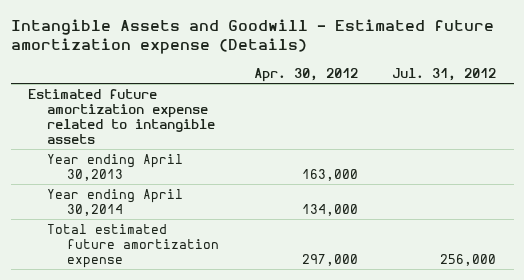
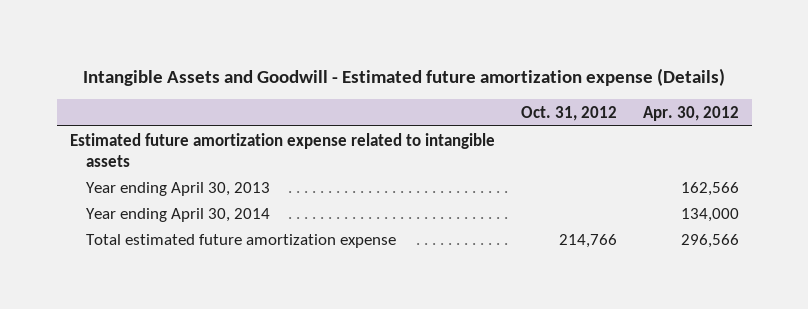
[392,67,497,81] Jul. 31, 2012 -> none
none -> [520,105,617,121] Oct. 31, 2012
[47,153,184,181] Year ending April 30,2013 -> [86,181,271,196] Year ending April 30, 2013
[301,168,358,181] 163,000 -> [680,181,739,196] 162,566
[47,188,184,216] Year ending April 30,2014 -> [86,207,271,222] Year ending April 30, 2014
[301,254,358,267] 297,000 -> [680,233,739,248] 296,566

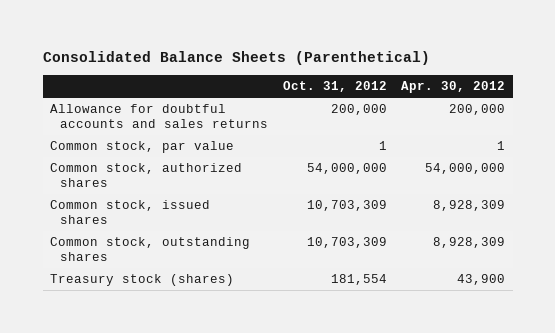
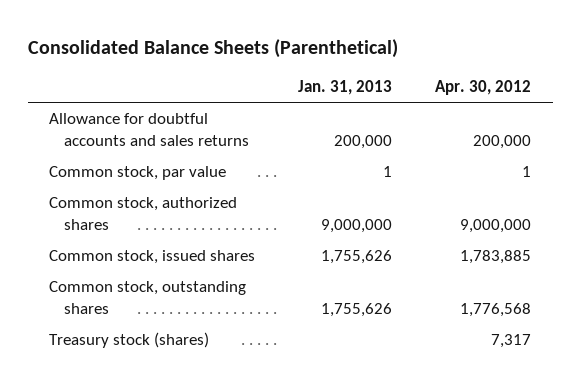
[282,81,387,93] Oct. 31, 2012 -> none
none -> [298,80,393,96] Jan. 31, 2013
[425,163,506,175] 54,000,000 -> [460,218,532,233] 9,000,000
[433,200,506,212] 8,928,309 -> [460,250,532,265] 1,783,885
[433,237,506,249] 8,928,309 -> [460,302,532,317] 1,776,568
[457,274,506,286] 43,900 -> [491,334,532,349] 7,317

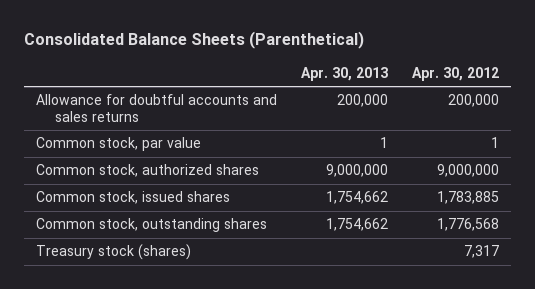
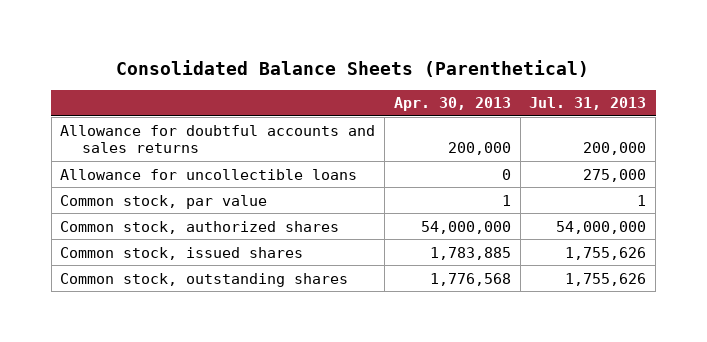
[412,66,500,81] Apr. 30, 2012 -> none
none -> [529,97,647,111] Jul. 31, 2013
none -> [60,168,358,180] Allowance for uncollectible loans
[35,244,191,261] Treasury stock (shares) -> none
[326,164,389,178] 9,000,000 -> [420,220,511,234] 54,000,000
[326,191,389,205] 1,754,662 -> [429,246,511,260] 1,783,885
[326,218,389,232] 1,754,662 -> [429,272,511,286] 1,776,568

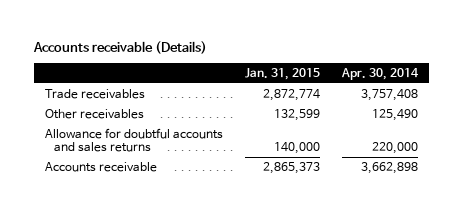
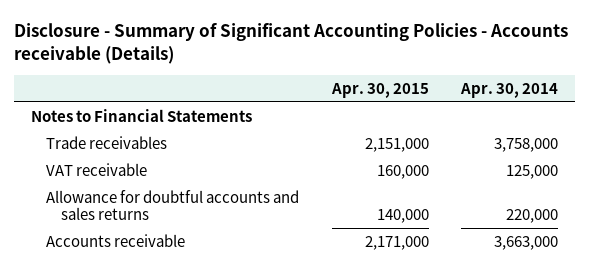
[32,40,207,54] Accounts receivable (Details) -> [14,23,569,65] Disclosure - Summary of Significant Accounting Policies - Accounts receivable (Details)
[244,67,320,80] Jan. 31, 2015 -> none
none -> [330,82,429,98] Apr. 30, 2015
[44,108,144,119] Other receivables -> none
none -> [30,108,252,122] Notes to Financial Statements
[360,88,418,101] 3,757,408 -> [494,137,559,152] 3,758,000
none -> [45,162,147,176] VAT receivable
[360,161,418,174] 3,662,898 -> [494,235,559,250] 3,663,000

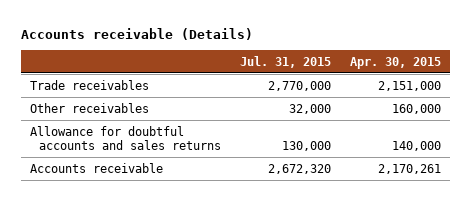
[14,23,569,65] Disclosure - Summary of Significant Accounting Policies - Accounts receivable (Details) -> [21,27,254,40] Accounts receivable (Details)
[460,82,559,98] Apr. 30, 2014 -> none
none -> [239,55,331,68] Jul. 31, 2015
[30,108,252,122] Notes to Financial Statements -> none
[45,162,147,176] VAT receivable -> [30,102,150,113] Other receivables
[364,235,429,250] 2,171,000 -> [377,163,441,174] 2,170,261

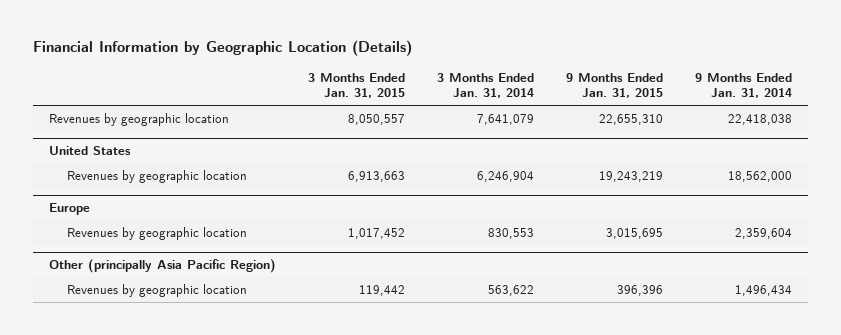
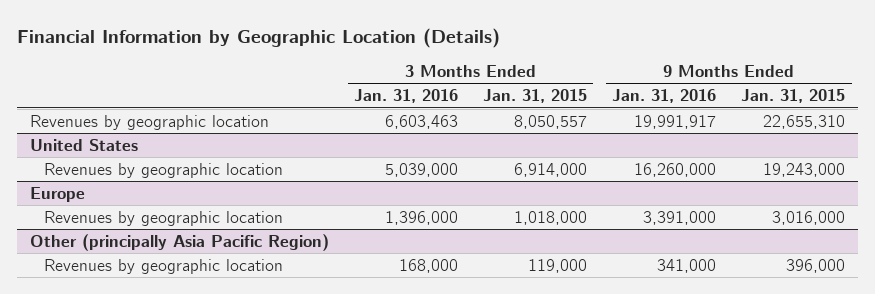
[436,72,534,99] 3 Months Ended Jan. 31, 2014 -> none
[694,72,792,99] 9 Months Ended Jan. 31, 2014 -> none
none -> [354,89,459,104] Jan. 31, 2016
none -> [612,89,717,104] Jan. 31, 2016
[347,170,405,182] 6,913,663 -> [514,162,588,177] 6,914,000
[598,170,663,182] 19,243,219 -> [763,162,846,177] 19,243,000
[347,227,405,239] 1,017,452 -> [514,210,588,225] 1,018,000
[605,227,663,239] 3,015,695 -> [772,210,846,225] 3,016,000
[358,284,405,296] 119,442 -> [528,258,588,273] 119,000
[616,284,663,296] 396,396 -> [786,258,846,273] 396,000

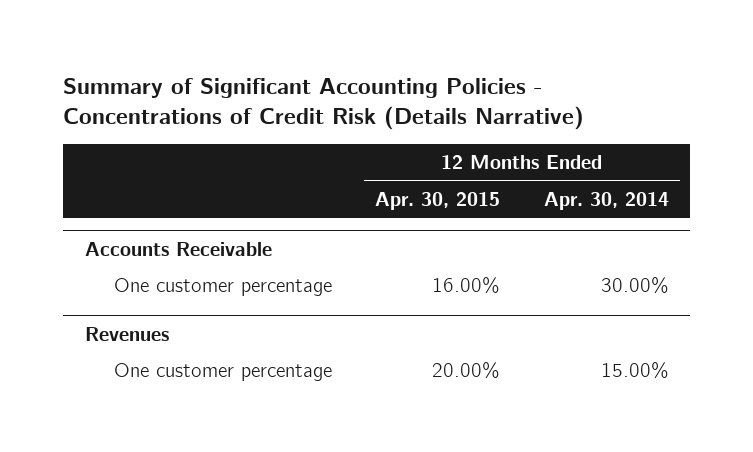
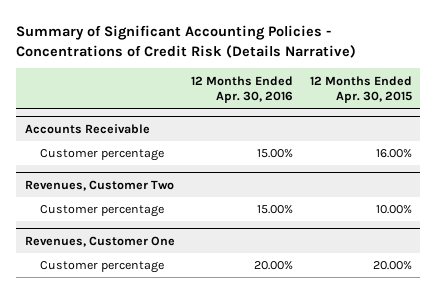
[543,192,669,211] Apr. 30, 2014 -> none
none -> [191,75,294,104] 12 Months Ended Apr. 30, 2016
[84,326,169,341] Revenues -> none
[113,278,332,297] One customer percentage -> [39,149,164,162] Customer percentage
none -> [24,179,174,191] Revenues, Customer Two
[113,363,332,382] One customer percentage -> [39,205,164,218] Customer percentage
[432,362,501,380] 20.00% -> [375,205,412,215] 10.00%
none -> [24,235,175,247] Revenues, Customer One
none -> [39,261,164,274] Customer percentage

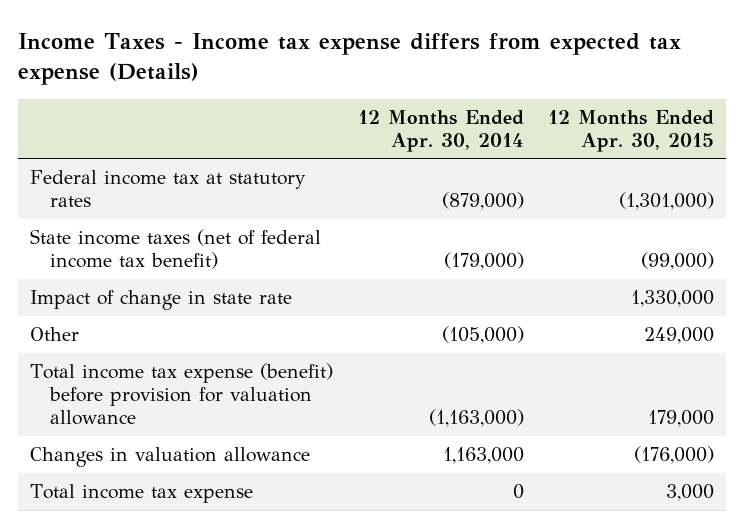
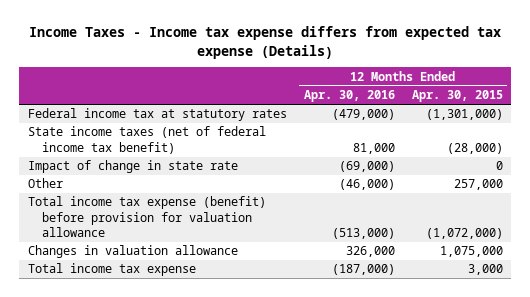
[357,109,524,152] 12 Months Ended Apr. 30, 2014 -> none
none -> [303,90,395,103] Apr. 30, 2016
[640,252,714,271] (99,000) -> [446,142,503,154] (28,000)
[630,290,714,308] 1,330,000 -> [495,161,503,171] 0
[643,327,714,345] 249,000 -> [453,179,503,191] 257,000
[647,410,714,428] 179,000 -> [425,227,503,239] (1,072,000)
[633,446,714,465] (176,000) -> [439,246,503,258] 1,075,000

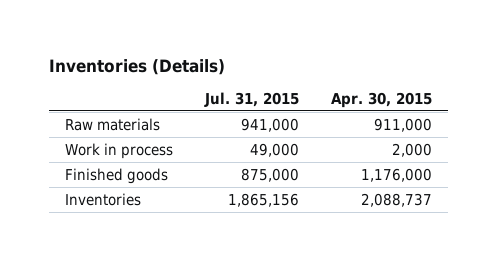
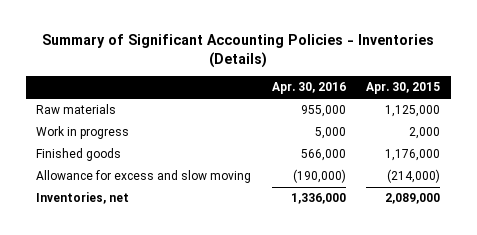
[49,58,226,75] Inventories (Details) -> [42,33,435,68] Summary of Significant Accounting Policies - Inventories (Details)
[203,91,299,107] Jul. 31, 2015 -> none
none -> [271,82,346,95] Apr. 30, 2016
[373,117,432,132] 911,000 -> [385,105,441,118] 1,125,000
[64,142,173,159] Work in process -> [36,126,130,140] Work in progress
none -> [36,170,252,184] Allowance for excess and slow moving
[64,192,141,206] Inventories -> [36,192,130,205] Inventories, net
[360,192,432,207] 2,088,737 -> [385,193,441,205] 2,089,000

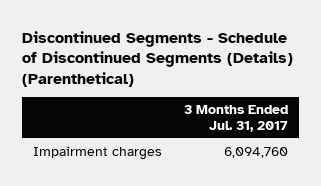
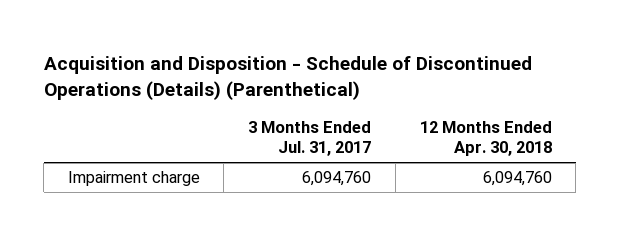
[22,30,294,88] Discontinued Segments - Schedule of Discontinued Segments (Details) (Parenthetical) -> [43,55,532,100] Acquisition and Disposition - Schedule of Discontinued Operations (Details) (Parenthetical)
none -> [419,120,552,157] 12 Months Ended Apr. 30, 2018
[32,145,162,160] Impairment charges -> [67,171,200,187] Impairment charge

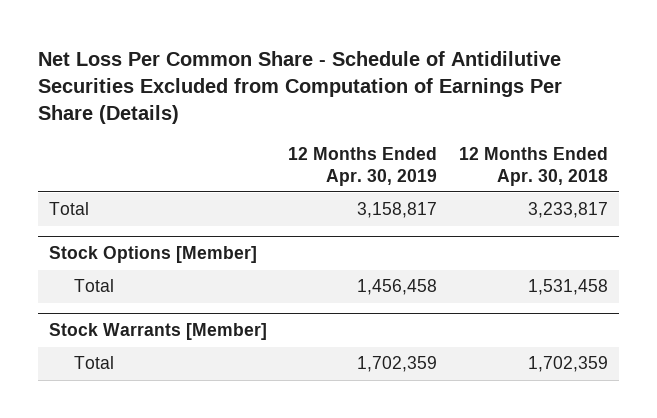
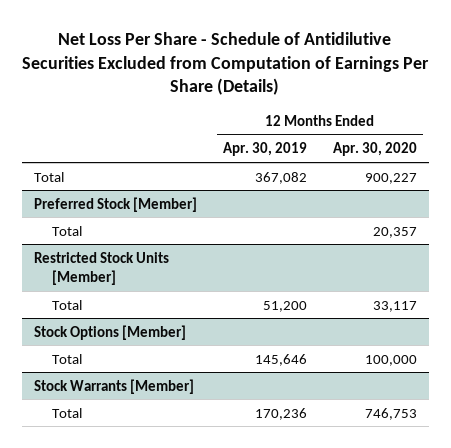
[38,50,563,124] Net Loss Per Common Share - Schedule of Antidilutive Securities Excluded from Computation of Earnings Per Share (Details) -> [22,32,430,96] Net Loss Per Share - Schedule of Antidilutive Securities Excluded from Computation of Earnings Per Share (Details)
[458,146,608,186] 12 Months Ended Apr. 30, 2018 -> none
none -> [332,142,417,157] Apr. 30, 2020
[357,202,438,219] 3,158,817 -> [254,171,307,184] 367,082
none -> [34,196,198,212] Preferred Stock [Member]
none -> [52,225,83,236] Total
none -> [34,251,170,286] Restricted Stock Units [Member]
none -> [52,299,83,310] Total
[357,279,438,296] 1,456,458 -> [254,353,307,366] 145,646
[357,356,438,373] 1,702,359 -> [254,407,307,420] 170,236

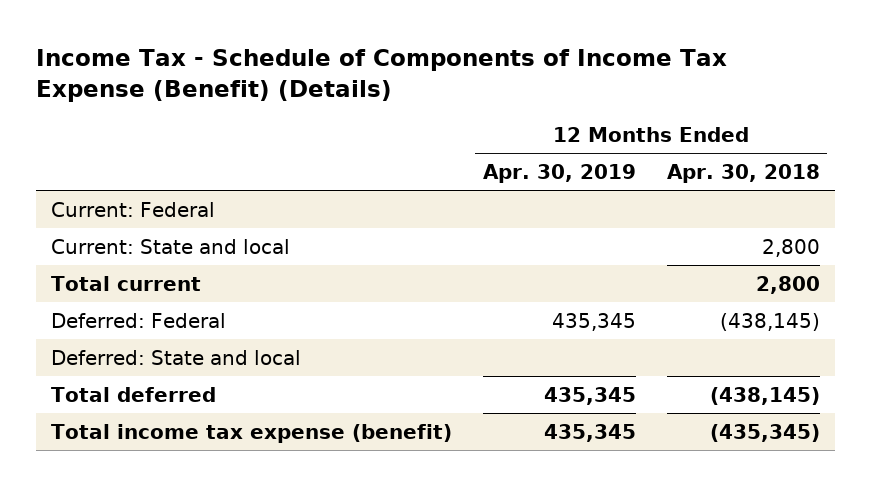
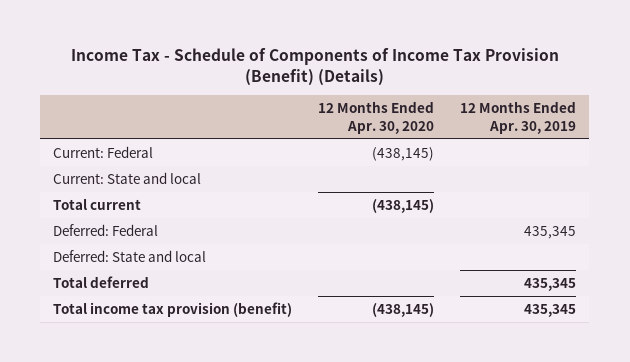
[35,49,727,103] Income Tax - Schedule of Components of Income Tax Expense (Benefit) (Details) -> [70,48,559,86] Income Tax - Schedule of Components of Income Tax Provision (Benefit) (Details)
[666,164,820,184] Apr. 30, 2018 -> none
none -> [318,101,435,134] 12 Months Ended Apr. 30, 2020
[51,423,453,443] Total income tax expense (benefit) -> [53,302,293,318] Total income tax provision (benefit)

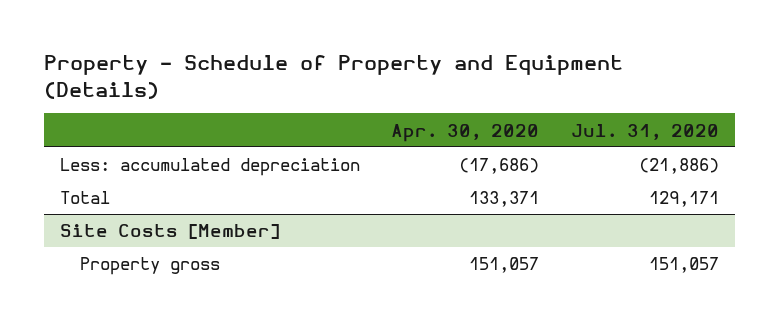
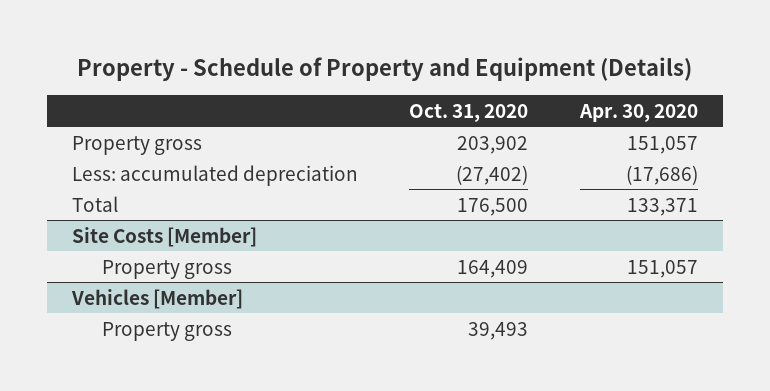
[571,123,720,140] Jul. 31, 2020 -> none
none -> [409,103,529,122] Oct. 31, 2020
none -> [72,135,203,155] Property gross
none -> [71,288,244,309] Vehicles [Member]
none -> [101,321,232,341] Property gross

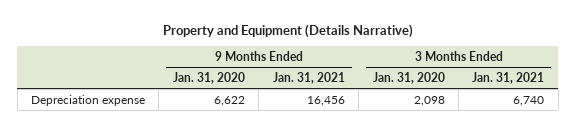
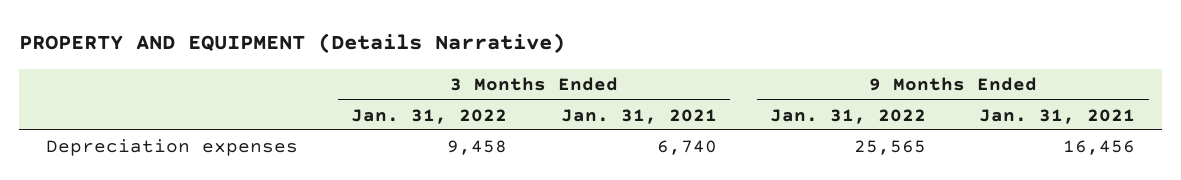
[162,23,413,38] Property and Equipment (Details Narrative) -> [19,33,566,54] PROPERTY AND EQUIPMENT (Details Narrative)
[172,71,245,84] Jan. 31, 2020 -> none
[372,71,445,84] Jan. 31, 2020 -> none
none -> [351,108,508,124] Jan. 31, 2022
none -> [770,108,927,124] Jan. 31, 2022
[31,94,146,106] Depreciation expense -> [45,139,298,157] Depreciation expenses

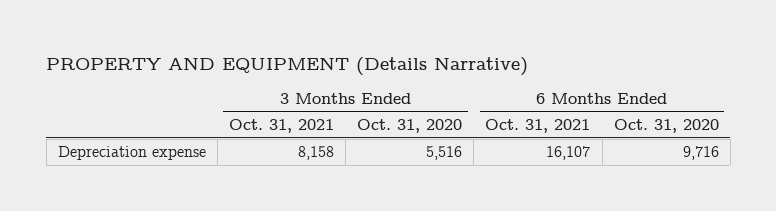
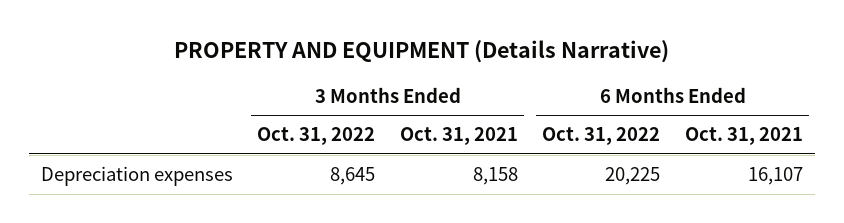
[357,118,463,133] Oct. 31, 2020 -> none
[613,118,719,133] Oct. 31, 2020 -> none
none -> [257,127,376,146] Oct. 31, 2022
none -> [542,127,661,146] Oct. 31, 2022
[57,146,206,161] Depreciation expense -> [40,166,233,187] Depreciation expenses

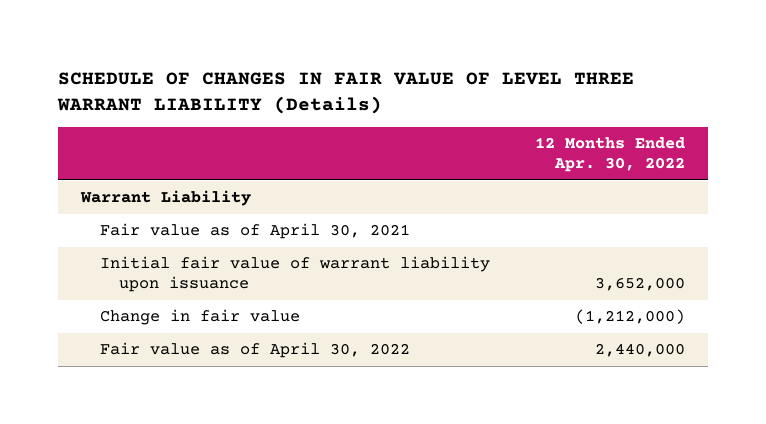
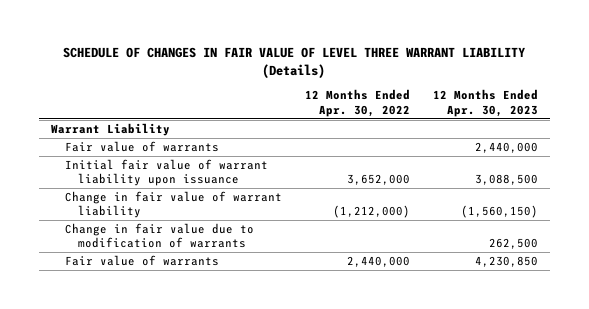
none -> [432,89,538,117] 12 Months Ended Apr. 30, 2023
[99,223,410,240] Fair value as of April 30, 2021 -> [64,141,219,153] Fair value of warrants
[99,309,300,326] Change in fair value -> [64,191,282,219] Change in fair value of warrant liability
none -> [64,223,254,249] Change in fair value due to modification of warrants
[99,342,410,359] Fair value as of April 30, 2022 -> [64,255,219,267] Fair value of warrants

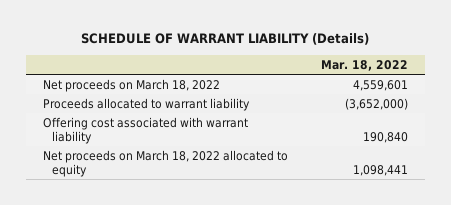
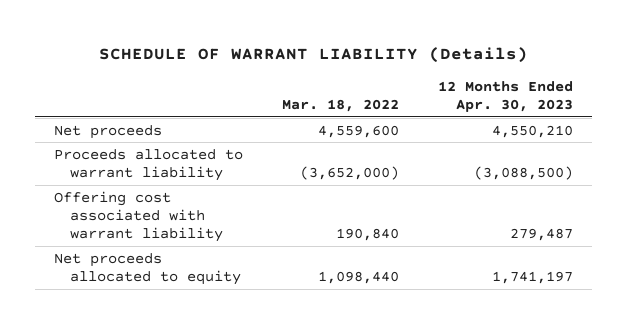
none -> [437,80,573,112] 12 Months Ended Apr. 30, 2023
[42,78,220,92] Net proceeds on March 18, 2022 -> [54,124,163,139] Net proceeds
[353,79,409,91] 4,559,601 -> [318,124,400,138] 4,559,600
[42,149,288,177] Net proceeds on March 18, 2022 allocated to equity -> [54,252,241,285] Net proceeds allocated to equity
[353,164,409,176] 1,098,441 -> [318,270,400,284] 1,098,440

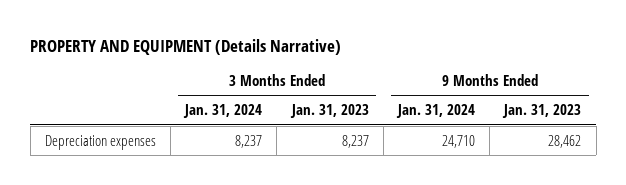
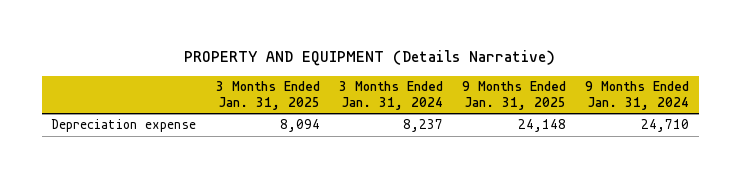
[289,104,369,119] Jan. 31, 2023 -> none
[502,104,582,119] Jan. 31, 2023 -> none
none -> [215,81,320,111] 3 Months Ended Jan. 31, 2025
none -> [461,81,566,111] 9 Months Ended Jan. 31, 2025
[44,134,156,150] Depreciation expenses -> [51,119,197,133] Depreciation expense

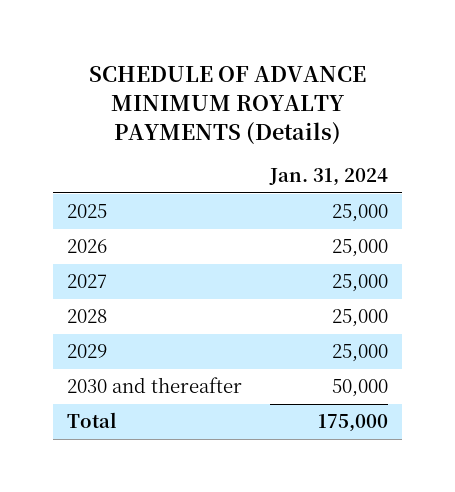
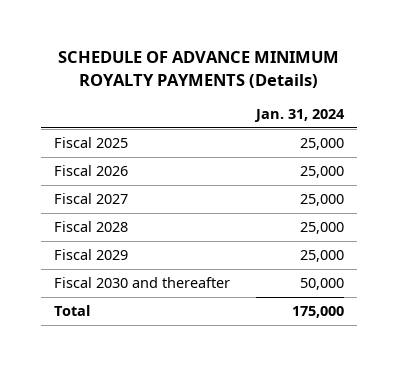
[67,204,108,219] 2025 -> [54,137,129,149] Fiscal 2025
[67,239,108,254] 2026 -> [54,165,129,177] Fiscal 2026
[67,274,108,289] 2027 -> [54,193,129,205] Fiscal 2027
[67,309,108,324] 2028 -> [54,221,129,233] Fiscal 2028
[67,344,108,359] 2029 -> [54,249,129,261] Fiscal 2029
[67,377,243,394] 2030 and thereafter -> [54,277,231,289] Fiscal 2030 and thereafter

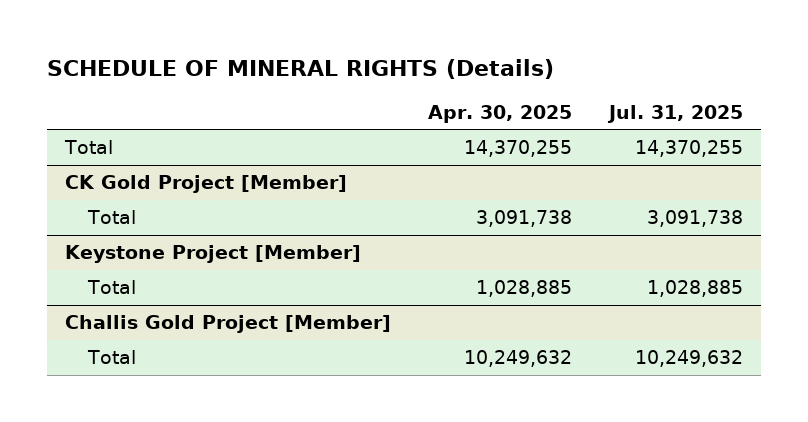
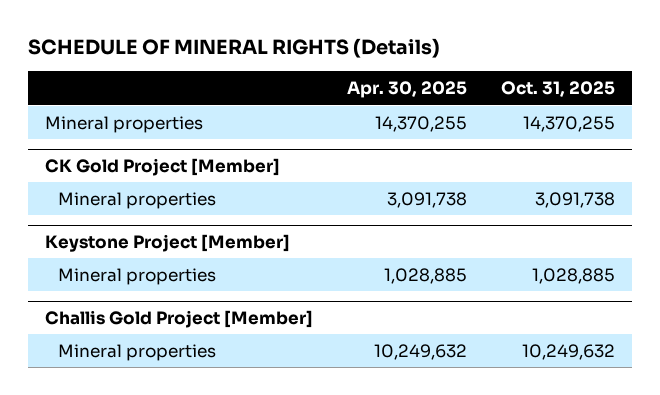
[606,105,743,124] Jul. 31, 2025 -> none
none -> [501,81,616,98] Oct. 31, 2025
[64,140,114,155] Total -> [44,115,203,133] Mineral properties
[87,210,137,225] Total -> [57,191,216,209] Mineral properties
[87,280,137,295] Total -> [57,267,216,285] Mineral properties
[87,350,137,365] Total -> [57,343,216,361] Mineral properties

